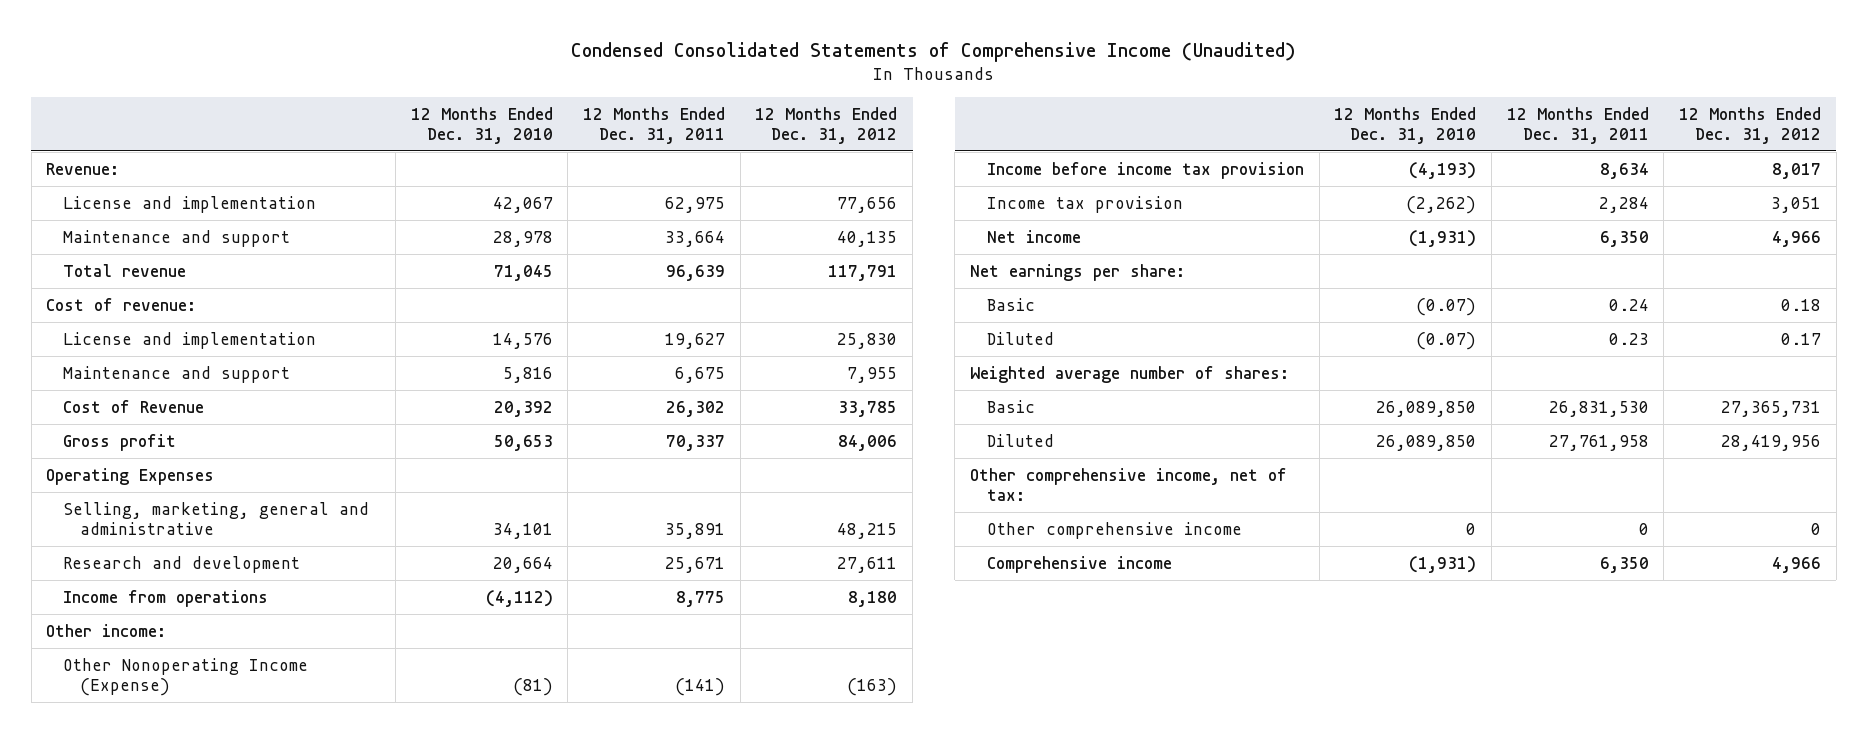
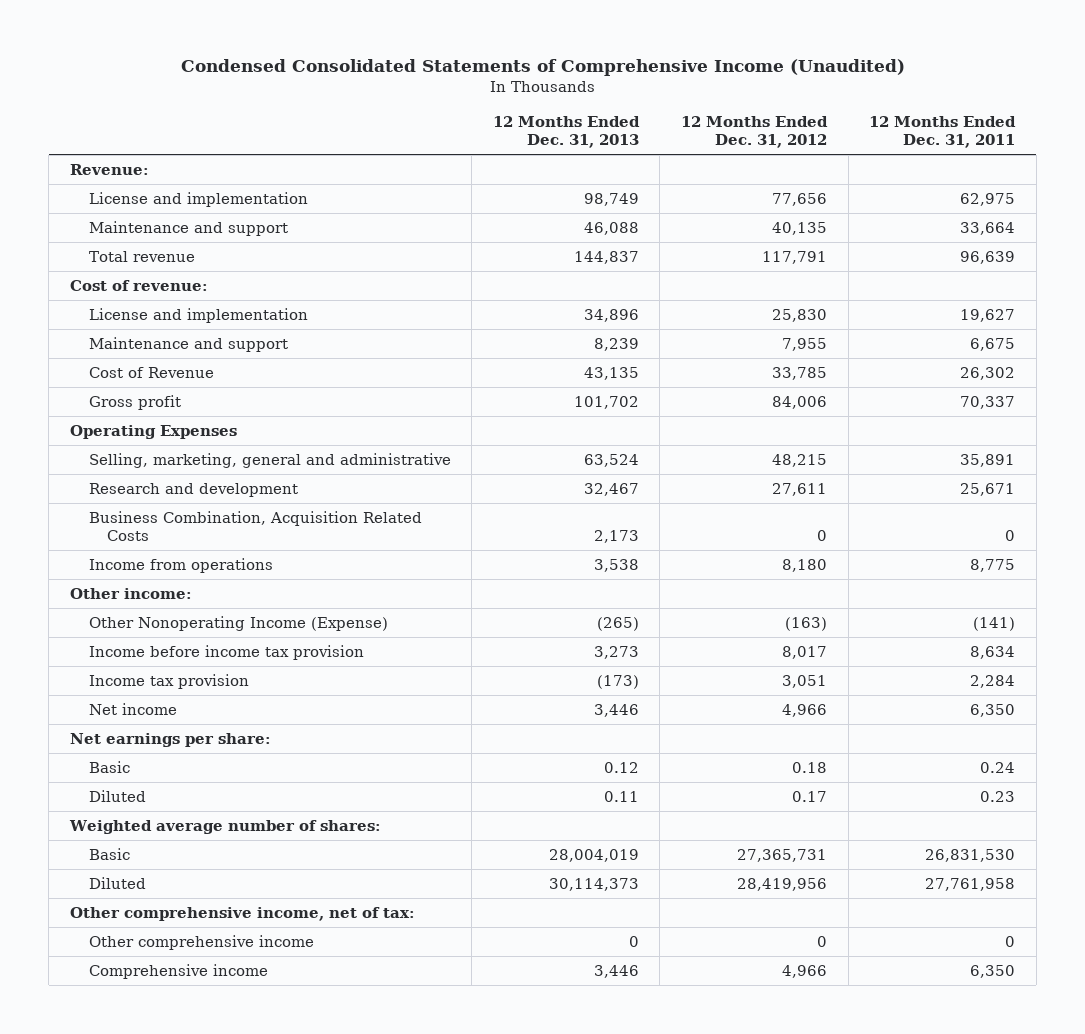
[410,106,553,144] 12 Months Ended Dec. 31, 2010 -> none
none -> [492,115,640,149] 12 Months Ended Dec. 31, 2013
none -> [88,510,422,542] Business Combination, Acquisition Related Costs

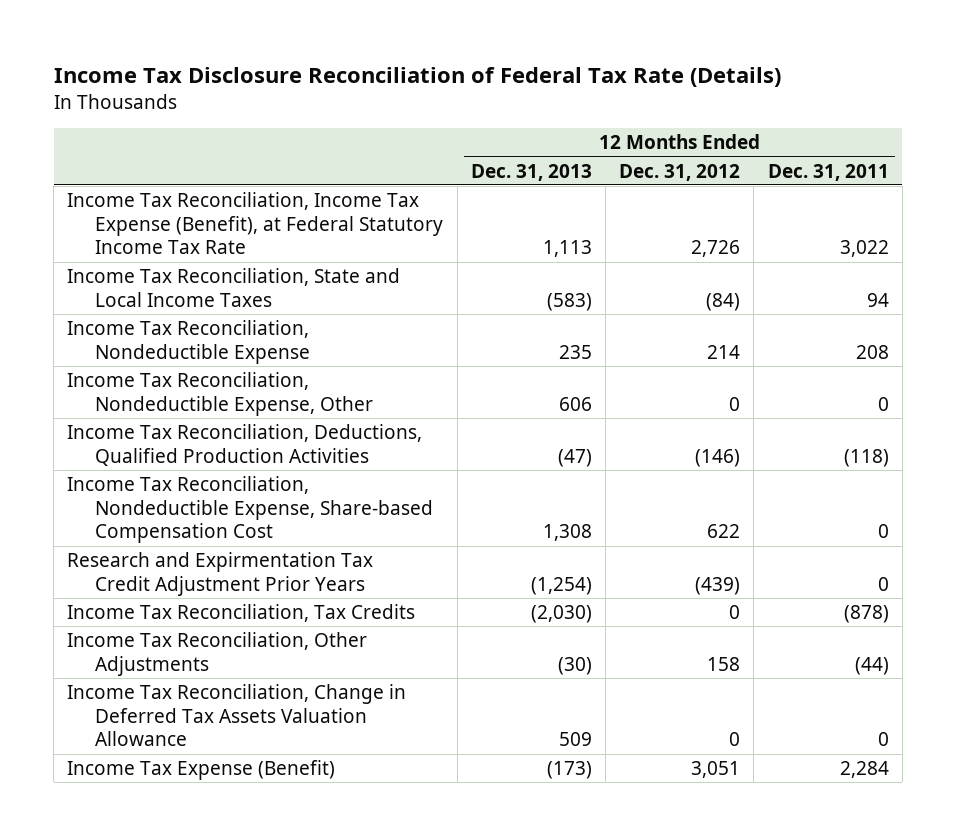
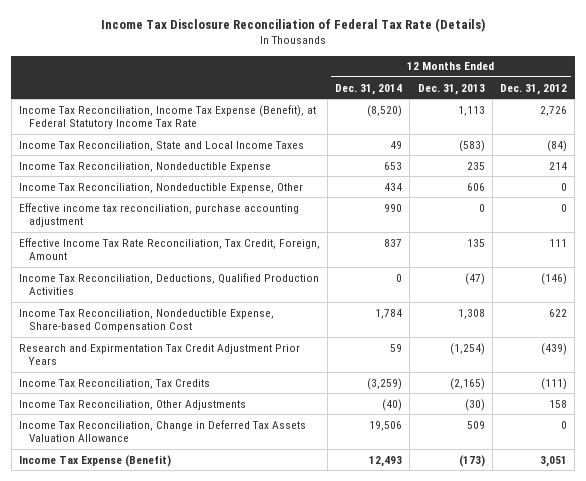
[767,163,889,181] Dec. 31, 2011 -> none
none -> [335,83,403,95] Dec. 31, 2014
none -> [18,202,299,228] Effective income tax reconciliation, purchase accounting adjustment
none -> [18,237,320,261] Effective Income Tax Rate Reconciliation, Tax Credit, Foreign, Amount
[530,605,592,624] (2,030) -> [449,377,485,390] (2,165)
[729,605,741,620] 0 -> [540,377,567,390] (111)

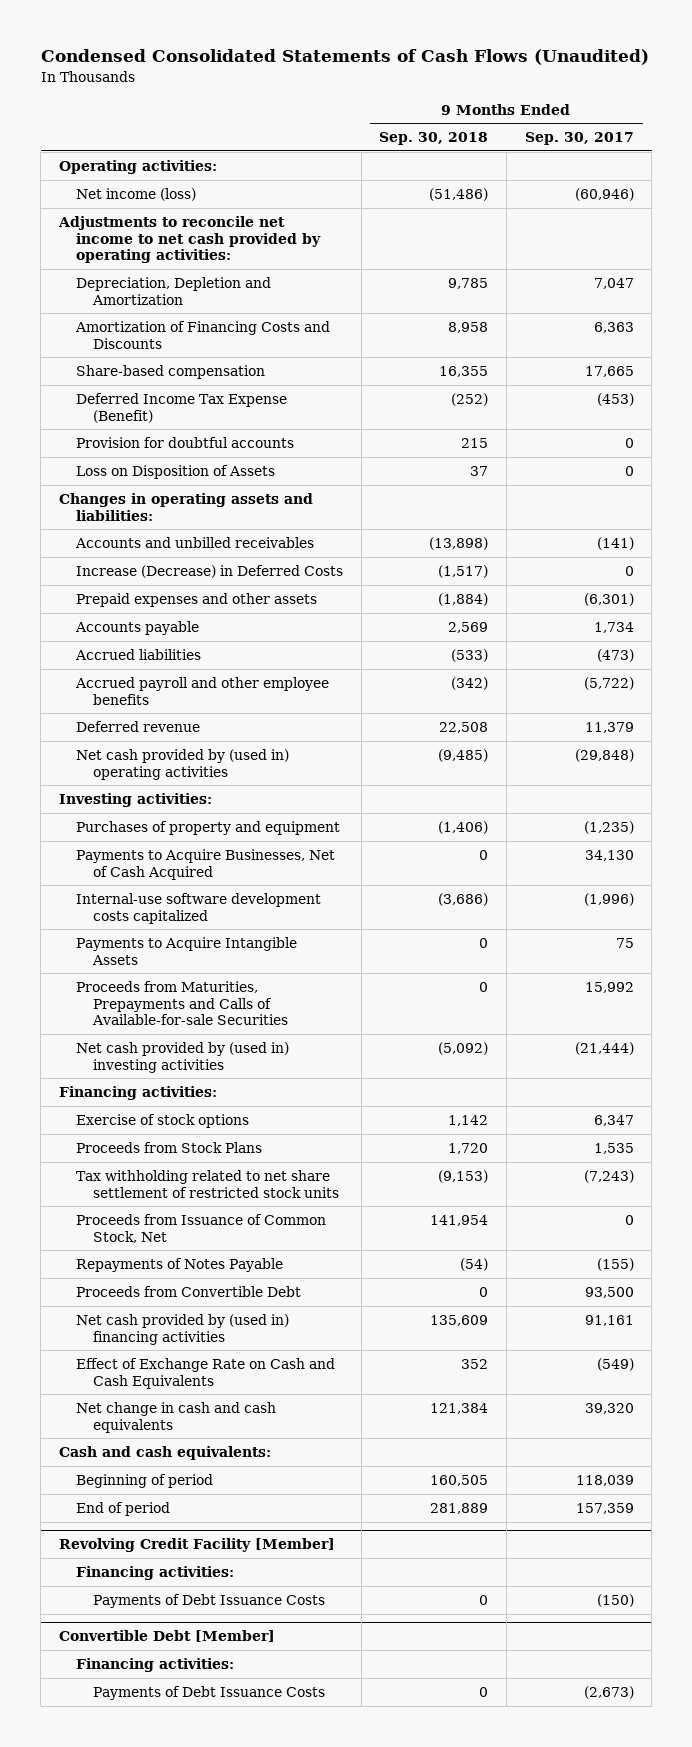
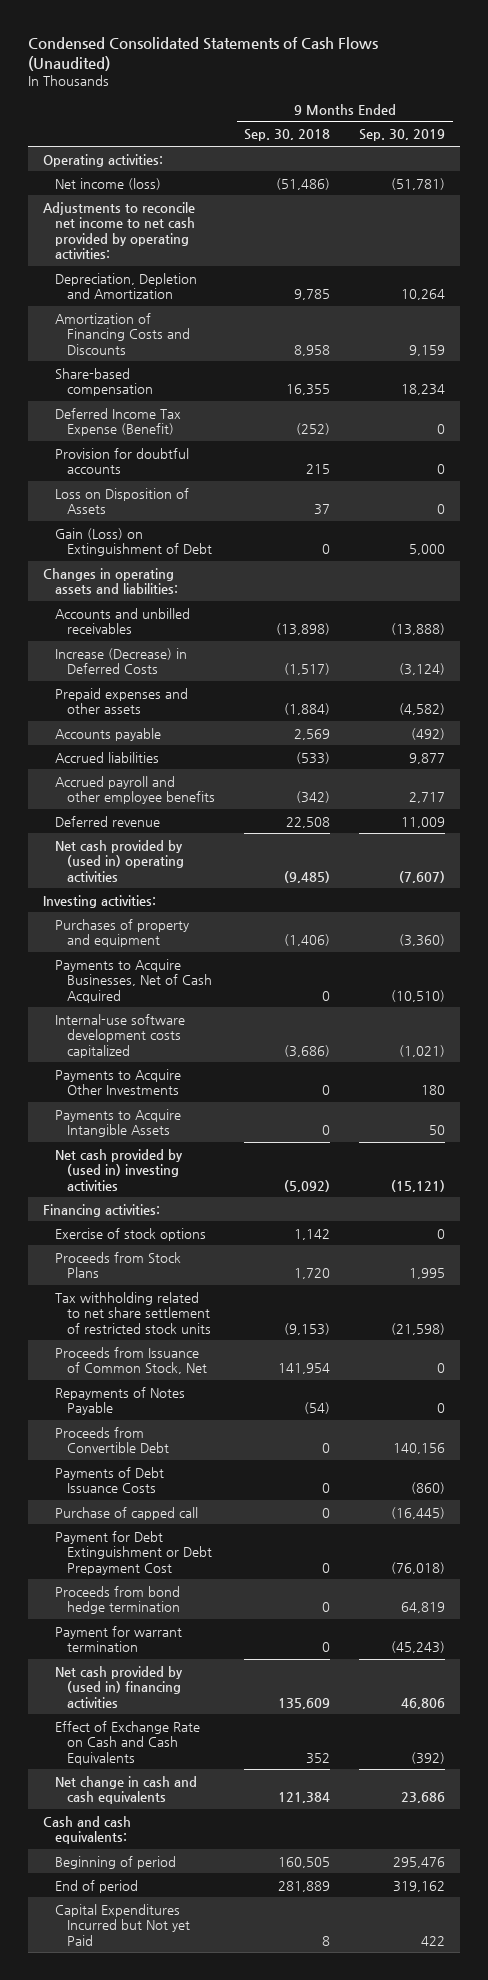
[524,132,634,146] Sep. 30, 2017 -> none
none -> [359,129,446,142] Sep. 30, 2019
none -> [55,527,213,557] Gain (Loss) on Extinguishment of Debt
none -> [55,1068,182,1096] Payments to Acquire Other Investments
[76,980,289,1026] Proceeds from Maturities, Prepayments and Calls of Available-for-sale Securities -> none
none -> [55,1466,165,1494] Payments of Debt Issuance Costs
none -> [55,1506,199,1520] Purchase of capped call
none -> [55,1530,213,1575] Payment for Debt Extinguishment or Debt Prepayment Cost
none -> [55,1585,181,1615] Proceeds from bond hedge termination
none -> [55,1625,183,1653] Payment for warrant termination
[58,1538,335,1553] Revolving Credit Facility [Member] -> none
[76,1565,235,1580] Financing activities: -> none
[93,1593,326,1608] Payments of Debt Issuance Costs -> none
[58,1630,275,1643] Convertible Debt [Member] -> none
[76,1657,235,1672] Financing activities: -> none
[93,1685,326,1700] Payments of Debt Issuance Costs -> none
none -> [55,1903,191,1946] Capital Expenditures Incurred but Not yet Paid

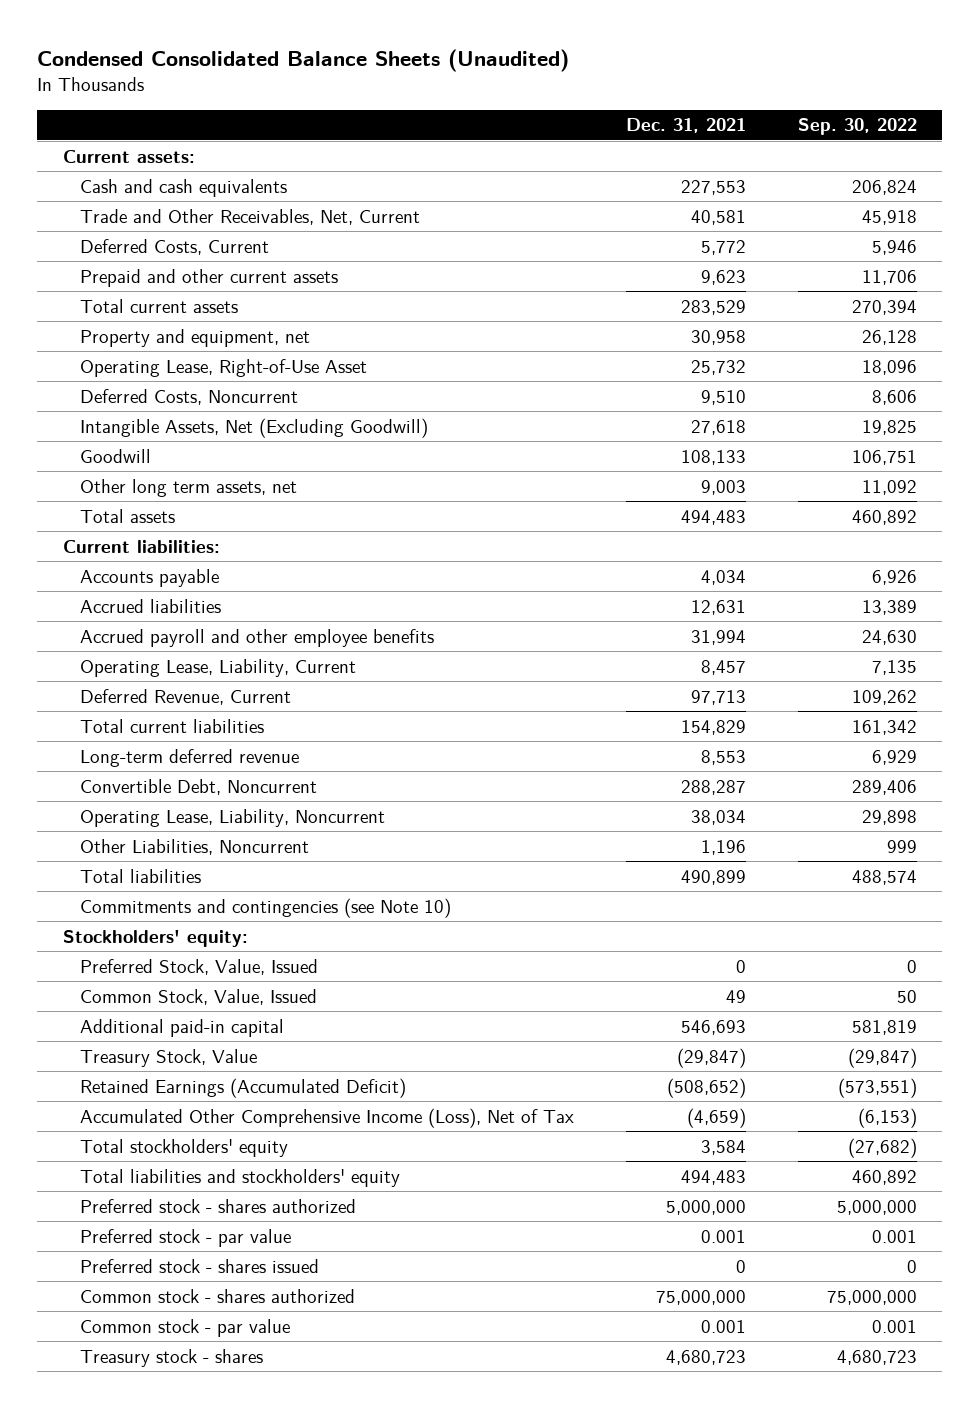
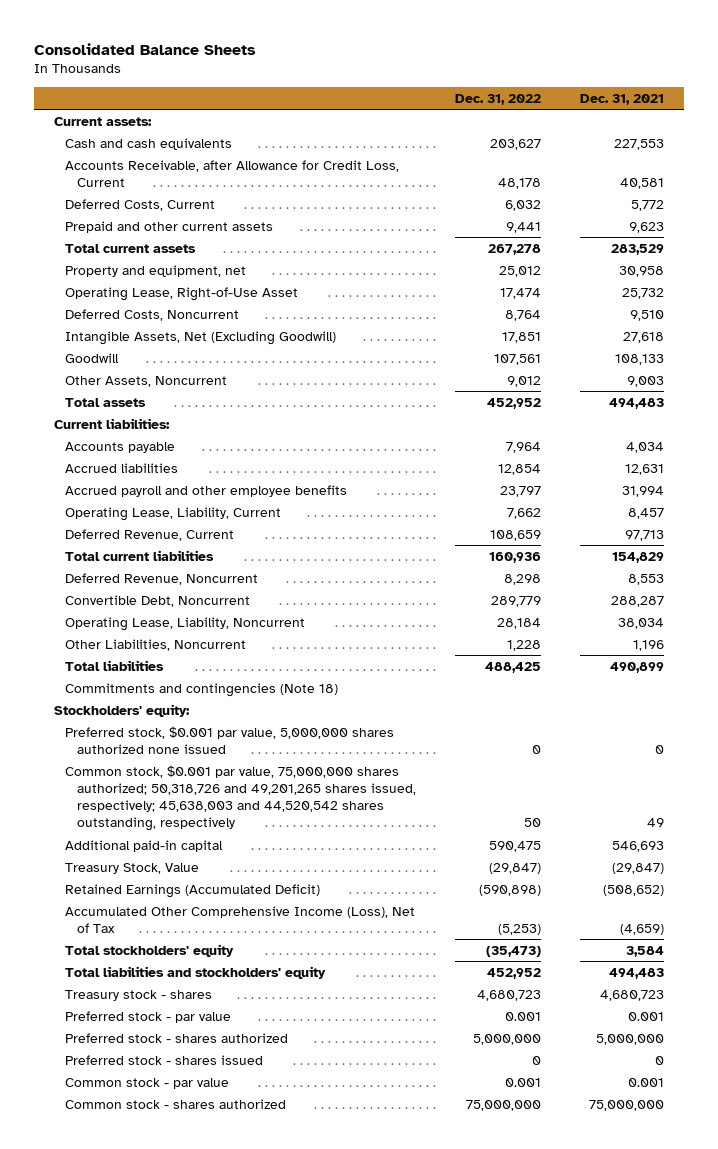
[36,48,569,72] Condensed Consolidated Balance Sheets (Unaudited) -> [34,43,257,56] Consolidated Balance Sheets
[797,118,917,136] Sep. 30, 2022 -> none
none -> [455,93,542,105] Dec. 31, 2022
[80,208,421,225] Trade and Other Receivables, Net, Current -> [65,159,400,187] Accounts Receivable, after Allowance for Credit Loss, Current
[80,478,298,497] Other long term assets, net -> [65,375,228,387] Other Assets, Noncurrent
[80,748,300,767] Long-term deferred revenue -> [65,572,259,585] Deferred Revenue, Noncurrent
[80,897,452,918] Commitments and contingencies (see Note 10) -> [65,682,339,697] Commitments and contingencies (Note 18)
[80,958,319,975] Preferred Stock, Value, Issued -> [65,725,395,754] Preferred stock, $0.001 par value, 5,000,000 shares authorized none issued
[80,988,318,1005] Common Stock, Value, Issued -> [65,764,417,832] Common stock, $0.001 par value, 75,000,000 shares authorized; 50,318,726 and 49,201,265 shares issued, respectively; 45,638,003 and 44,520,542 shares outstanding, respectively
[80,1348,264,1367] Treasury stock - shares -> [65,989,213,1001] Treasury stock - shares
[80,1198,357,1213] Preferred stock - shares authorized -> [65,1032,289,1043] Preferred stock - shares authorized
[80,1288,356,1303] Common stock - shares authorized -> [65,1098,287,1109] Common stock - shares authorized

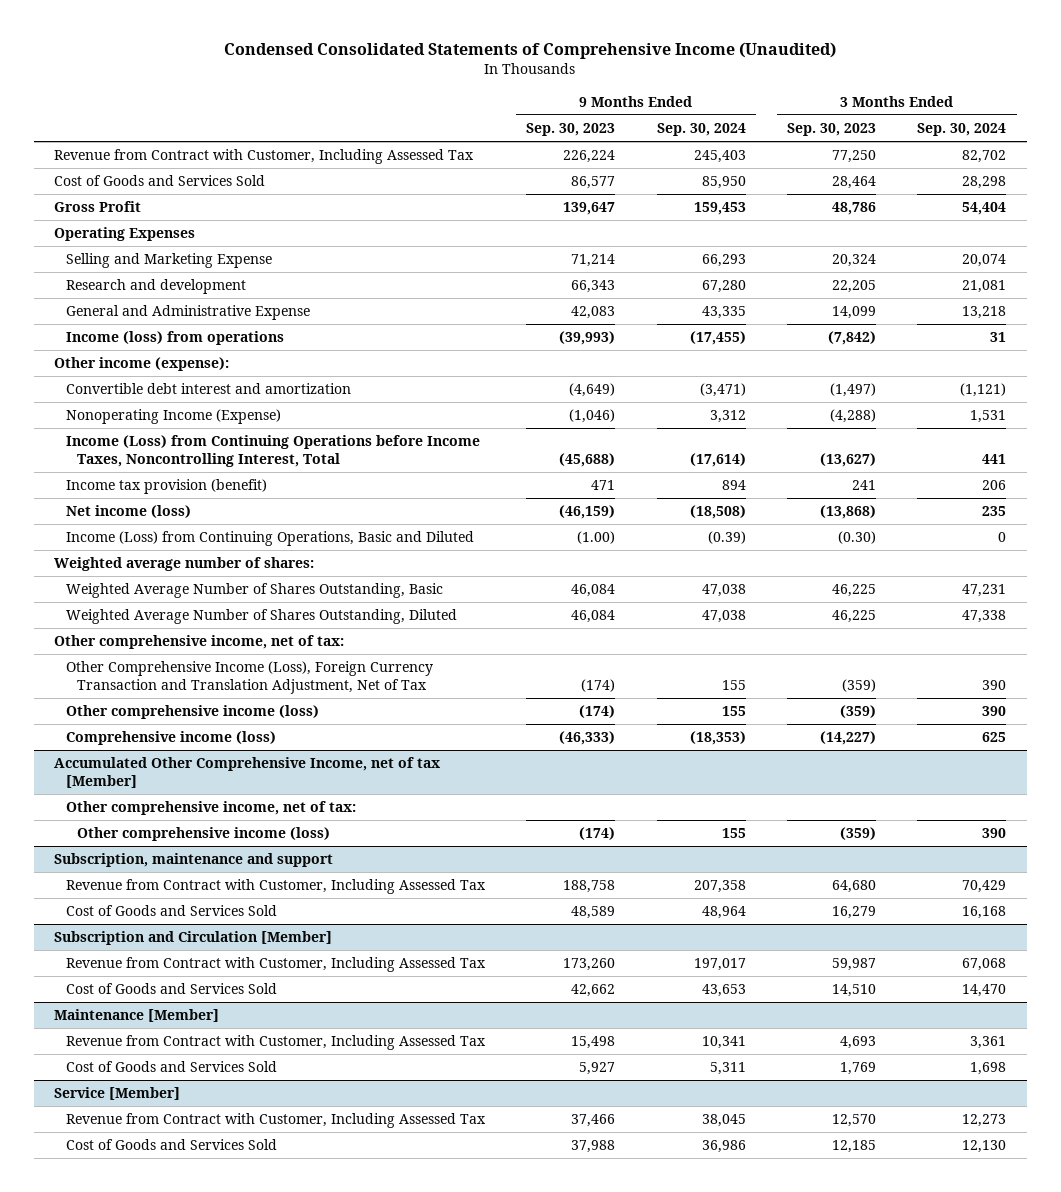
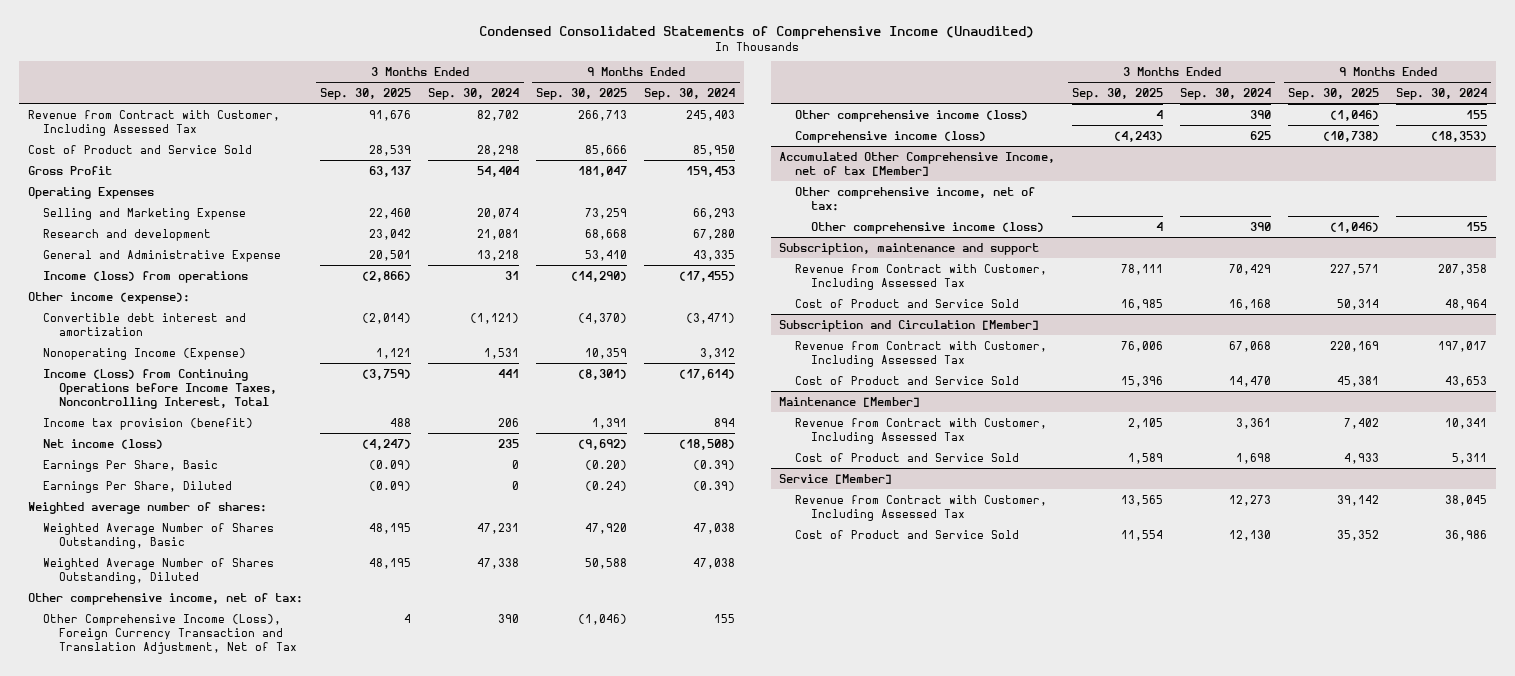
[526,123,616,137] Sep. 30, 2023 -> none
[786,123,876,137] Sep. 30, 2023 -> none
none -> [320,87,412,100] Sep. 30, 2025
none -> [536,87,628,100] Sep. 30, 2025
[54,175,266,187] Cost of Goods and Services Sold -> [27,144,252,154] Cost of Product and Service Sold
[65,531,474,547] Income (Loss) from Continuing Operations, Basic and Diluted -> none
none -> [43,459,219,472] Earnings Per Share, Basic
none -> [43,480,233,493] Earnings Per Share, Diluted
[65,905,277,917] Cost of Goods and Services Sold -> [795,298,1020,308] Cost of Product and Service Sold
[65,983,277,995] Cost of Goods and Services Sold -> [795,375,1020,385] Cost of Product and Service Sold
[65,1061,277,1073] Cost of Goods and Services Sold -> [795,452,1020,462] Cost of Product and Service Sold
[65,1139,277,1151] Cost of Goods and Services Sold -> [795,529,1020,539] Cost of Product and Service Sold

